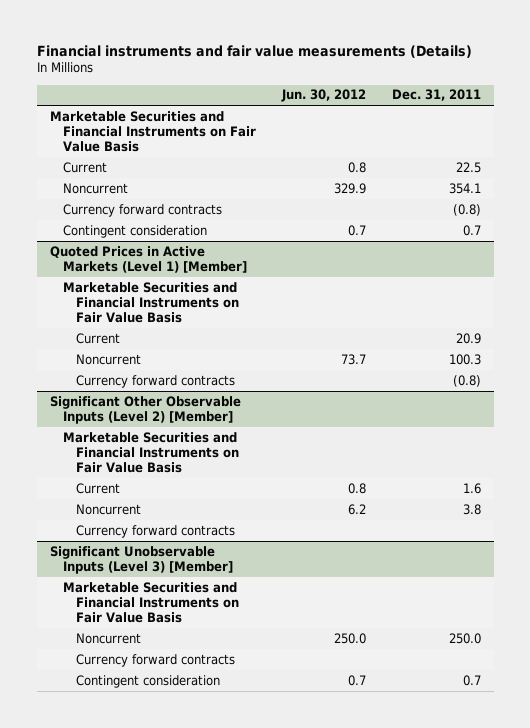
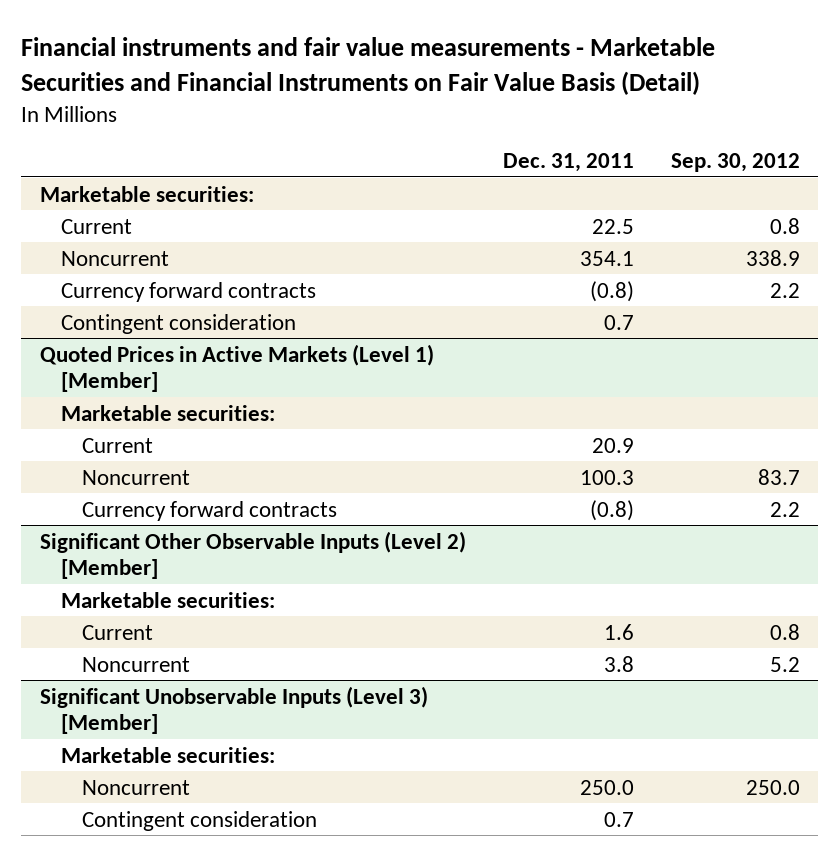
[36,44,472,58] Financial instruments and fair value measurements (Details) -> [21,37,716,96] Financial instruments and fair value measurements - Marketable Securities and Financial Instruments on Fair Value Basis (Detail)
[280,89,366,103] Jun. 30, 2012 -> none
none -> [670,152,800,172] Sep. 30, 2012
[49,110,256,152] Marketable Securities and Financial Instruments on Fair Value Basis -> [39,185,254,202] Marketable securities:
[62,281,239,323] Marketable Securities and Financial Instruments on Fair Value Basis -> [60,404,275,421] Marketable securities:
[62,431,239,473] Marketable Securities and Financial Instruments on Fair Value Basis -> [60,591,275,608] Marketable securities:
[75,524,235,538] Currency forward contracts -> none
[62,581,239,623] Marketable Securities and Financial Instruments on Fair Value Basis -> [60,746,275,763] Marketable securities:
[75,653,235,667] Currency forward contracts -> none

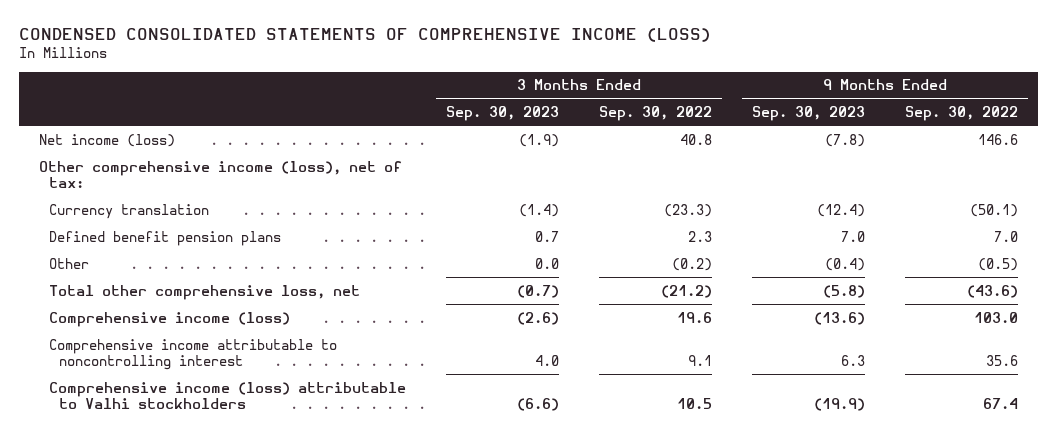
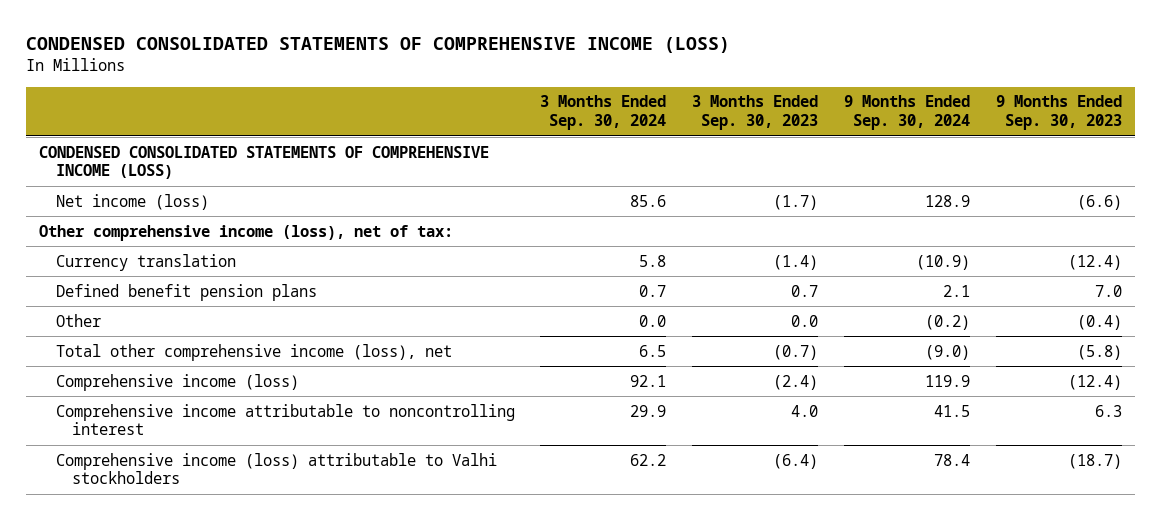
[598,106,712,122] Sep. 30, 2022 -> none
[904,106,1018,122] Sep. 30, 2022 -> none
none -> [540,95,667,130] 3 Months Ended Sep. 30, 2024
none -> [844,95,971,130] 9 Months Ended Sep. 30, 2024
none -> [39,145,490,180] CONDENSED CONSOLIDATED STATEMENTS OF COMPREHENSIVE INCOME (LOSS)
[519,133,560,147] (1.9) -> [773,194,819,210] (1.7)
[824,133,865,147] (7.8) -> [1077,194,1123,210] (6.6)
[49,284,361,300] Total other comprehensive loss, net -> [55,343,452,361] Total other comprehensive income (loss), net
[517,311,560,325] (2.6) -> [773,374,819,390] (2.4)
[813,311,865,325] (13.6) -> [1068,374,1123,390] (12.4)
[517,397,560,411] (6.6) -> [773,453,819,469] (6.4)
[813,397,865,411] (19.9) -> [1068,453,1123,469] (18.7)

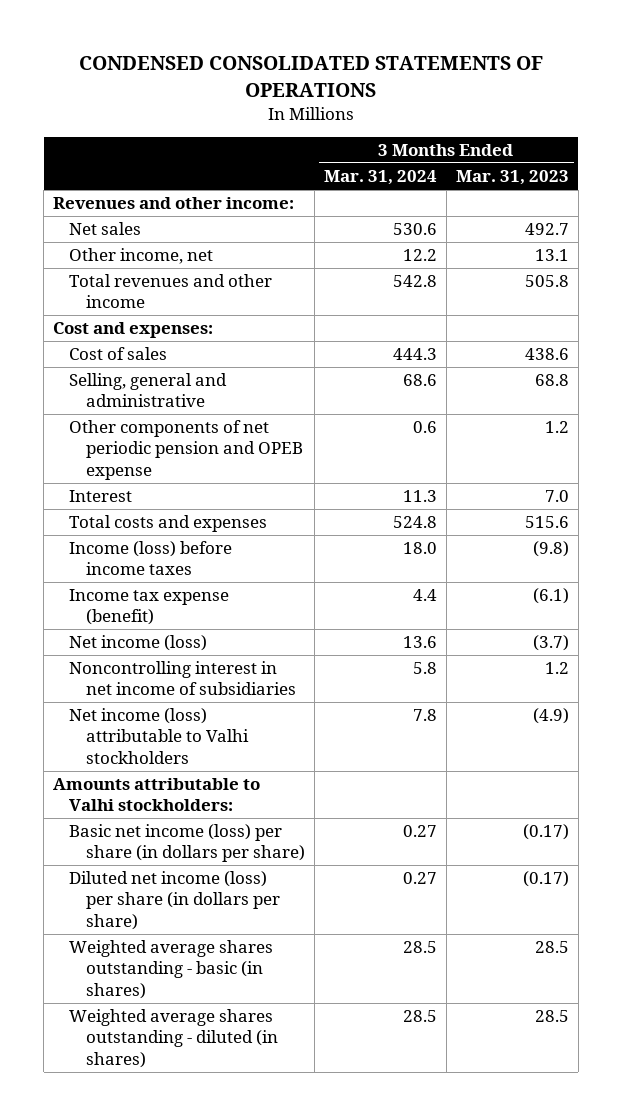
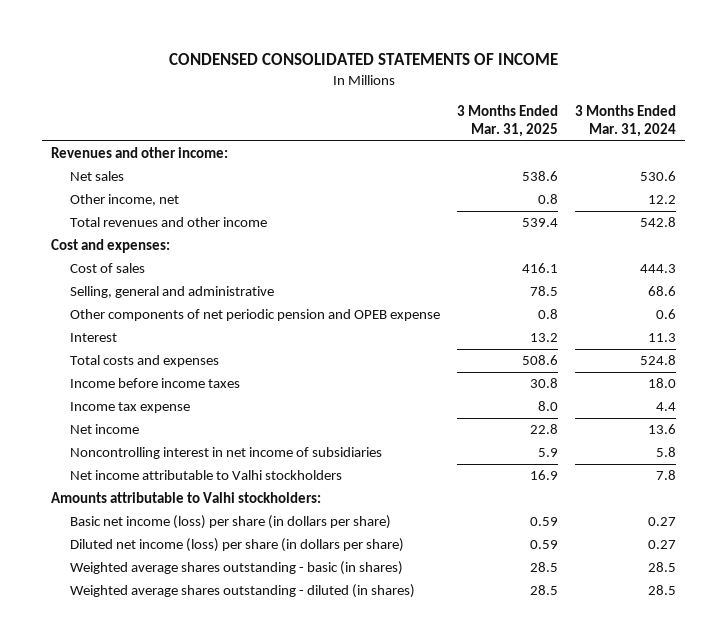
[78,56,543,97] CONDENSED CONSOLIDATED STATEMENTS OF OPERATIONS -> [168,53,558,66] CONDENSED CONSOLIDATED STATEMENTS OF INCOME
[455,170,569,186] Mar. 31, 2023 -> none
none -> [457,105,559,138] 3 Months Ended Mar. 31, 2025
[69,541,233,576] Income (loss) before income taxes -> [70,378,241,389] Income before income taxes
[69,589,230,626] Income tax expense (benefit) -> [70,402,191,414] Income tax expense
[69,635,208,652] Net income (loss) -> [70,424,140,435] Net income
[69,708,249,764] Net income (loss) attributable to Valhi stockholders -> [70,470,343,481] Net income attributable to Valhi stockholders

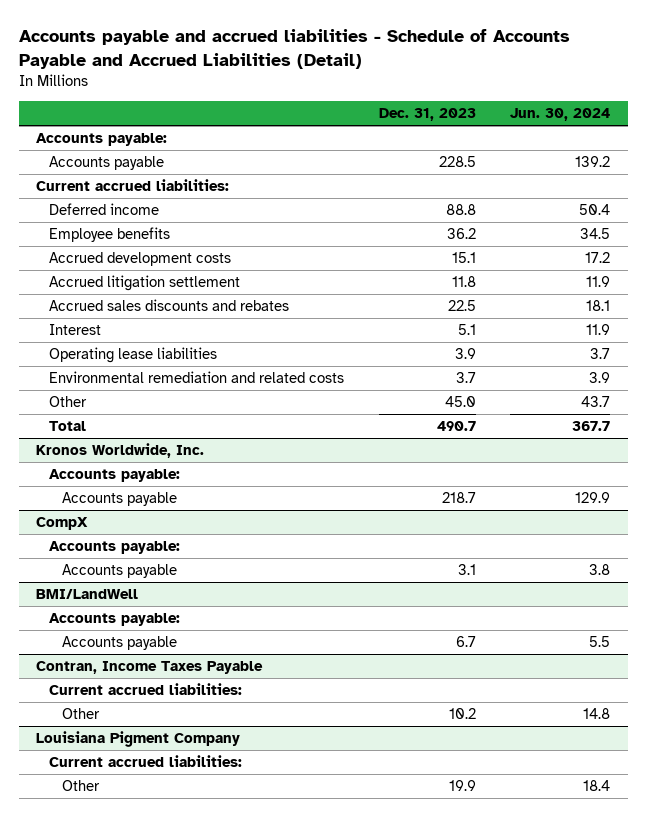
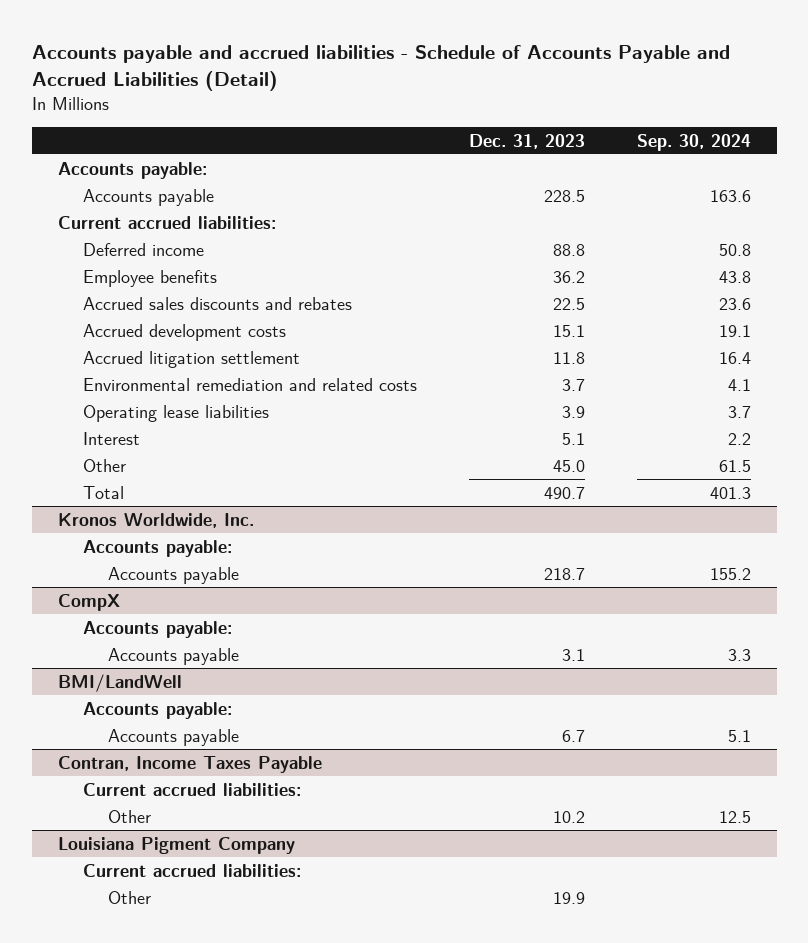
[510,108,611,122] Jun. 30, 2024 -> none
none -> [636,133,751,151] Sep. 30, 2024
[49,299,290,312] Accrued sales discounts and rebates -> [82,296,352,310] Accrued sales discounts and rebates
[49,347,218,364] Operating lease liabilities -> [82,404,269,422] Operating lease liabilities
[49,324,102,336] Interest -> [82,431,140,445] Interest

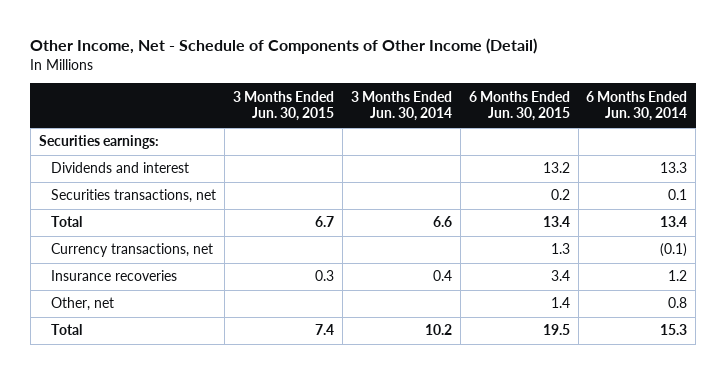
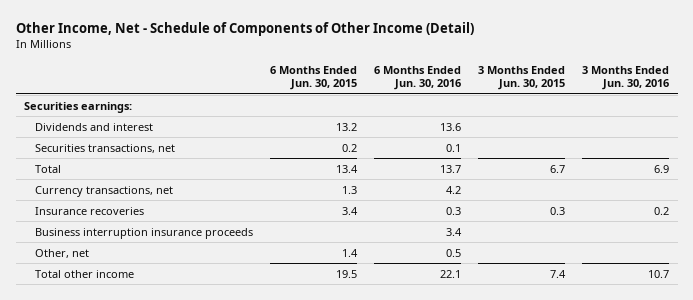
[350,90,452,122] 3 Months Ended Jun. 30, 2014 -> none
[586,90,688,122] 6 Months Ended Jun. 30, 2014 -> none
none -> [374,65,462,91] 6 Months Ended Jun. 30, 2016
none -> [582,65,670,91] 3 Months Ended Jun. 30, 2016
none -> [35,227,254,239] Business interruption insurance proceeds
[51,324,83,336] Total -> [35,269,135,278] Total other income

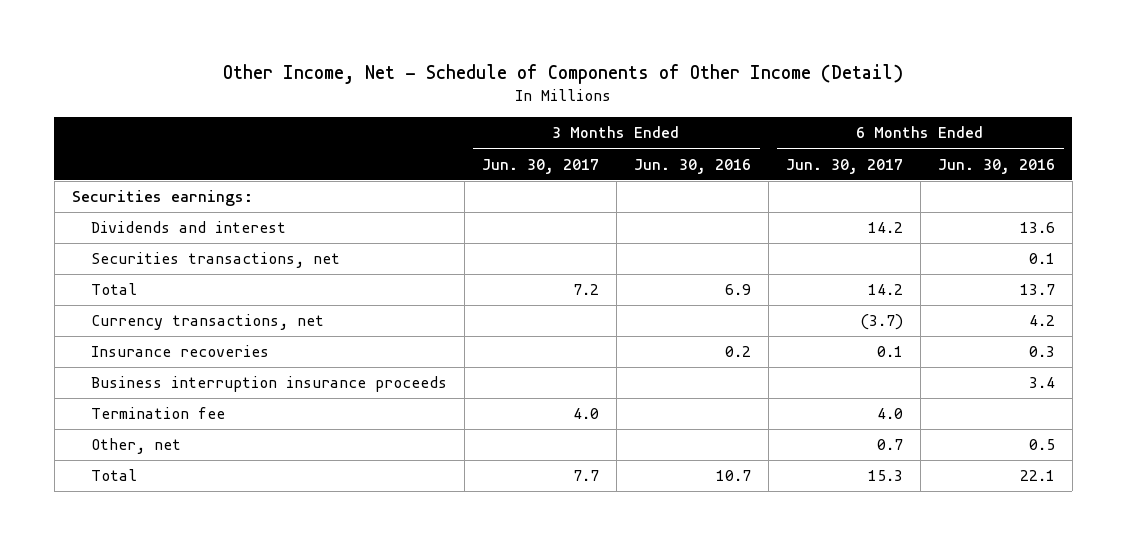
[270,65,358,91] 6 Months Ended Jun. 30, 2015 -> none
[478,65,566,91] 3 Months Ended Jun. 30, 2015 -> none
none -> [481,158,599,174] Jun. 30, 2017
none -> [785,158,903,174] Jun. 30, 2017
none -> [90,407,225,420] Termination fee
[35,269,135,278] Total other income -> [90,469,137,482] Total

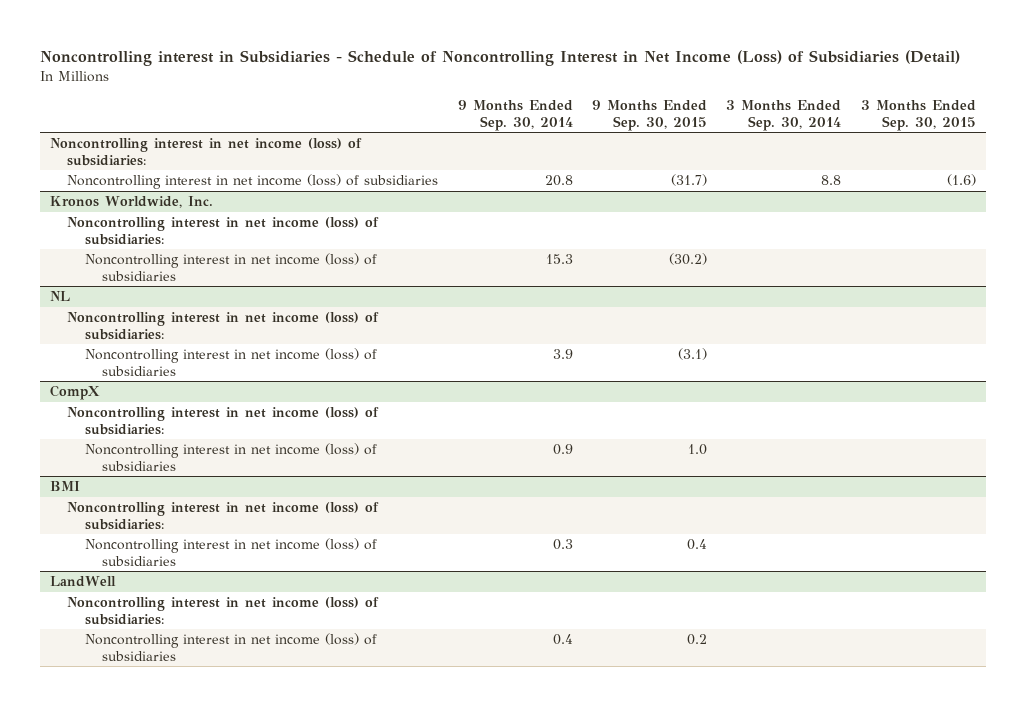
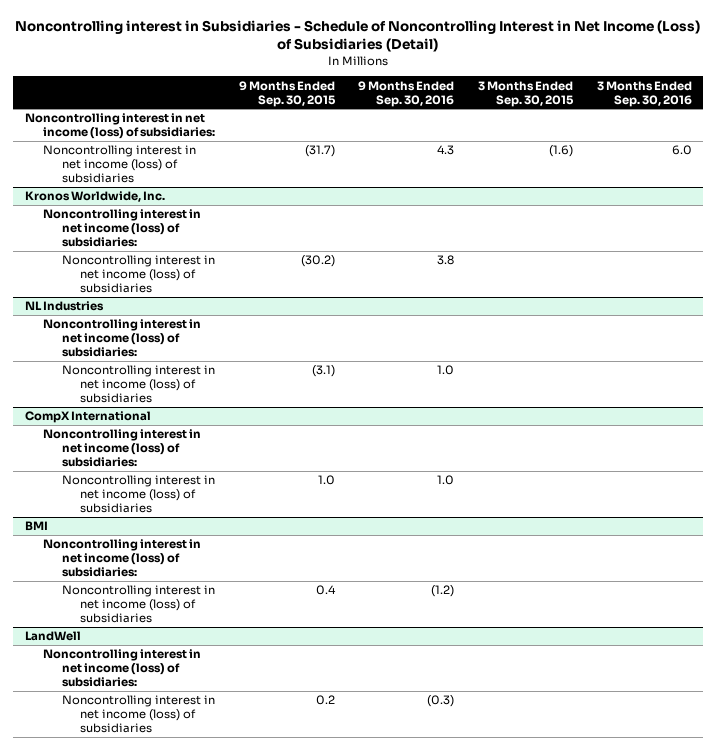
[457,100,573,131] 9 Months Ended Sep. 30, 2014 -> none
[726,100,842,131] 3 Months Ended Sep. 30, 2014 -> none
none -> [358,80,455,107] 9 Months Ended Sep. 30, 2016
none -> [596,80,692,107] 3 Months Ended Sep. 30, 2016
[50,291,71,302] NL -> [24,301,104,312] NL Industries
[50,385,101,401] CompX -> [24,411,151,424] CompX International

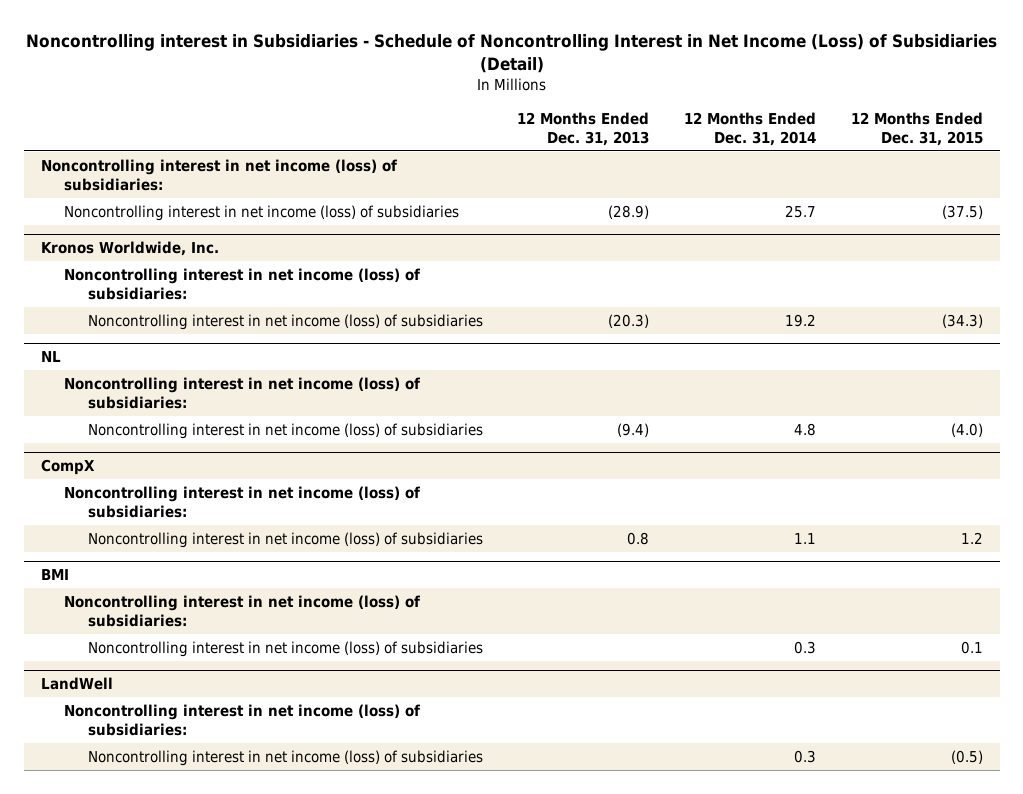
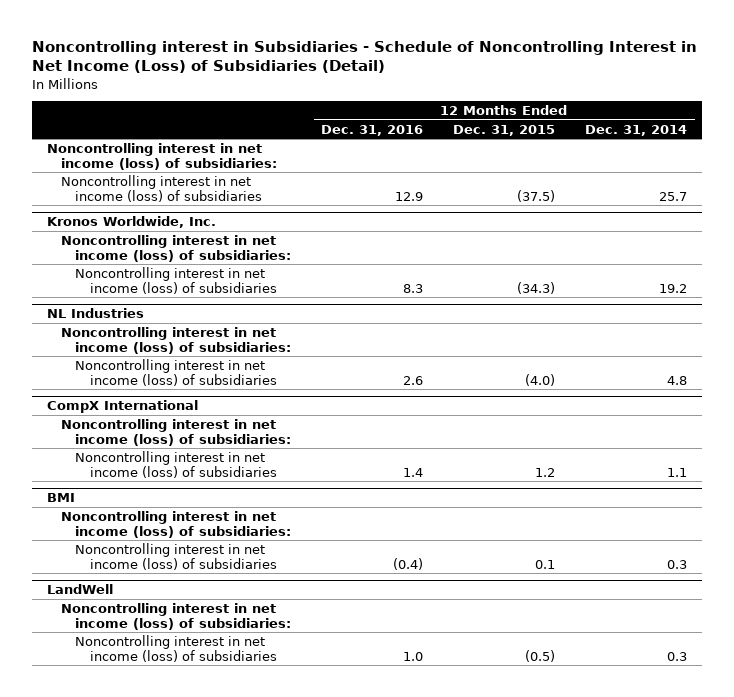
[517,111,650,146] 12 Months Ended Dec. 31, 2013 -> none
none -> [321,124,424,136] Dec. 31, 2016
[40,351,61,363] NL -> [46,308,144,319] NL Industries
[40,459,95,476] CompX -> [46,400,198,414] CompX International

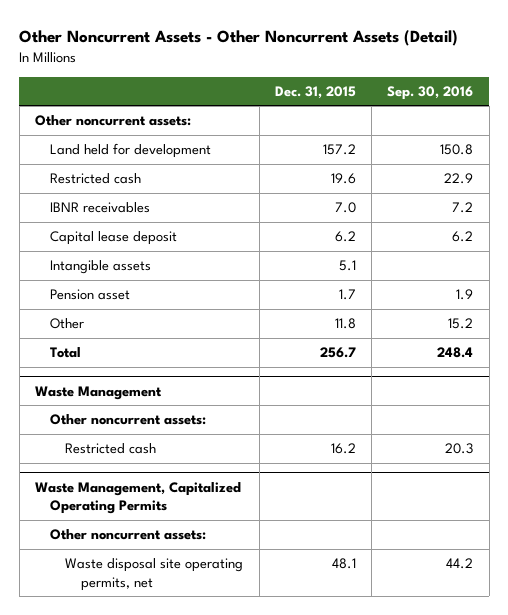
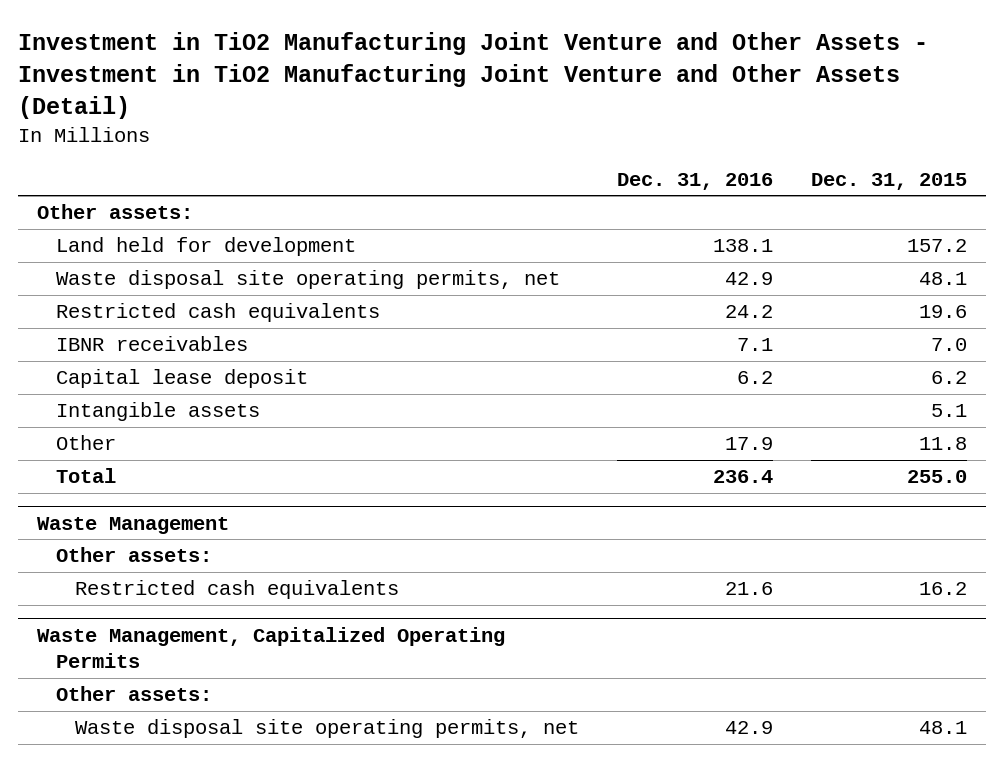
[19,29,459,46] Other Noncurrent Assets - Other Noncurrent Assets (Detail) -> [18,32,929,120] Investment in TiO2 Manufacturing Joint Venture and Other Assets - Investment in TiO2 Manufacturing Joint Venture and Other Assets (Detail)
[387,85,474,100] Sep. 30, 2016 -> none
none -> [616,172,773,190] Dec. 31, 2016
[34,115,191,127] Other noncurrent assets: -> [37,204,194,220] Other assets:
none -> [56,270,561,290] Waste disposal site operating permits, net
[50,173,142,185] Restricted cash -> [56,303,381,323] Restricted cash equivalents
[50,289,131,301] Pension asset -> none
[319,347,356,359] 256.7 -> [906,470,967,484] 255.0
[50,414,207,426] Other noncurrent assets: -> [56,547,213,563] Other assets:
[65,443,157,455] Restricted cash -> [74,580,399,600] Restricted cash equivalents
[50,529,207,541] Other noncurrent assets: -> [56,686,213,702] Other assets:

